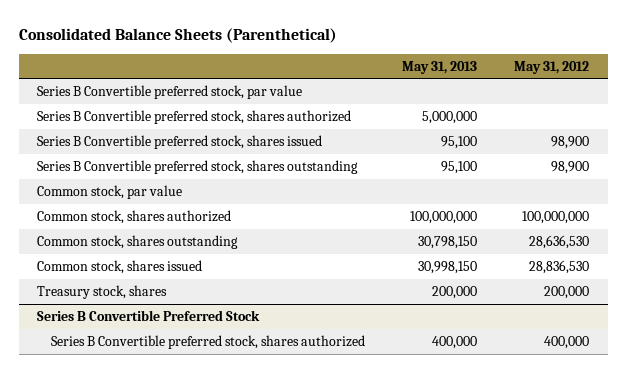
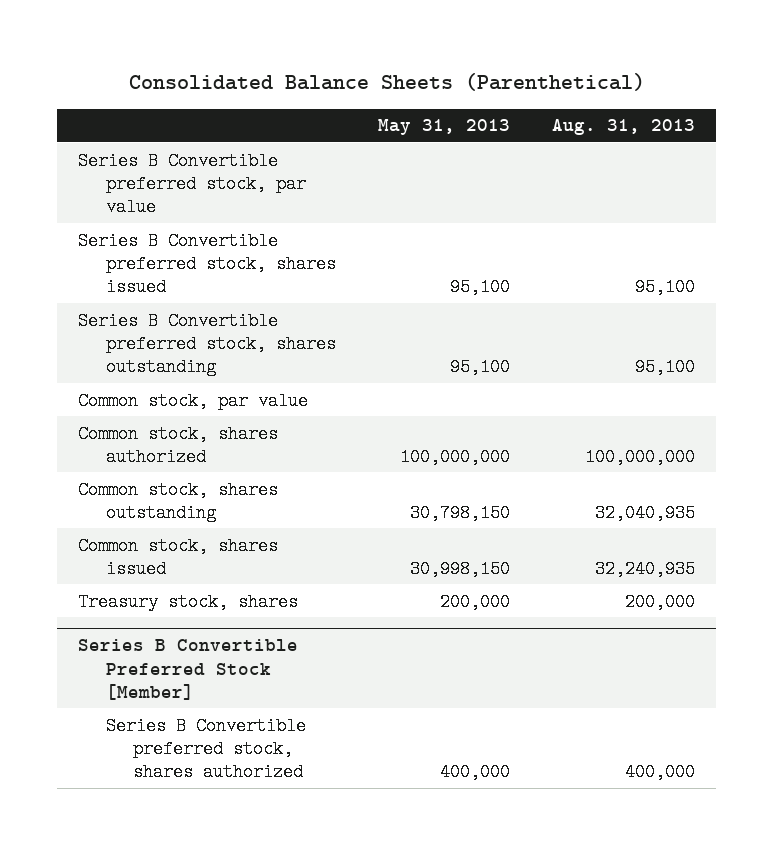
[514,60,590,74] May 31, 2012 -> none
none -> [552,119,696,136] Aug. 31, 2013
[37,109,352,124] Series B Convertible preferred stock, shares authorized -> none
[37,309,261,321] Series B Convertible Preferred Stock -> [78,639,299,700] Series B Convertible Preferred Stock [Member]

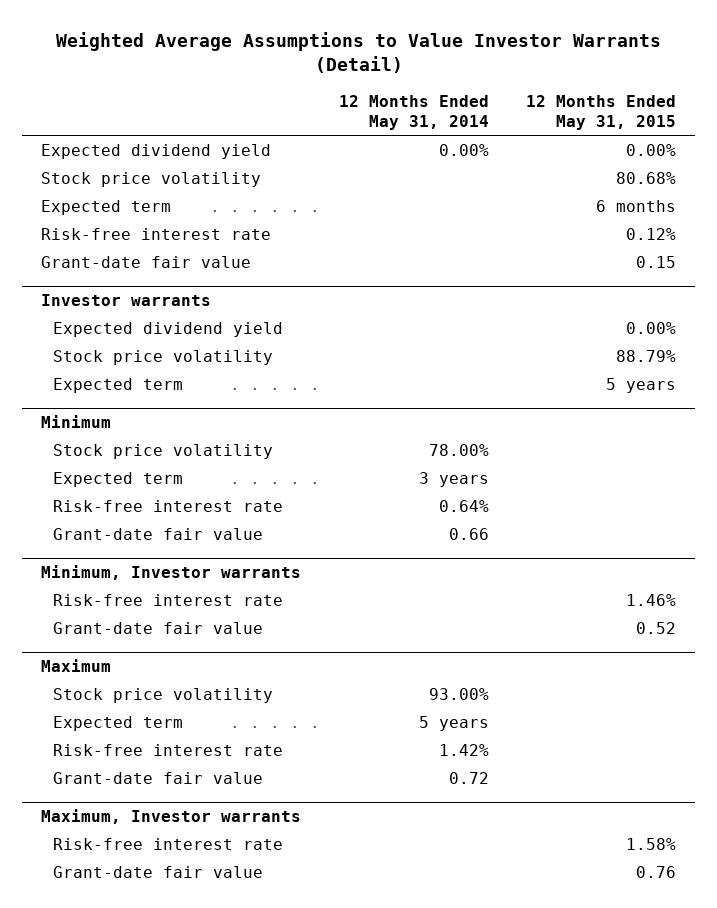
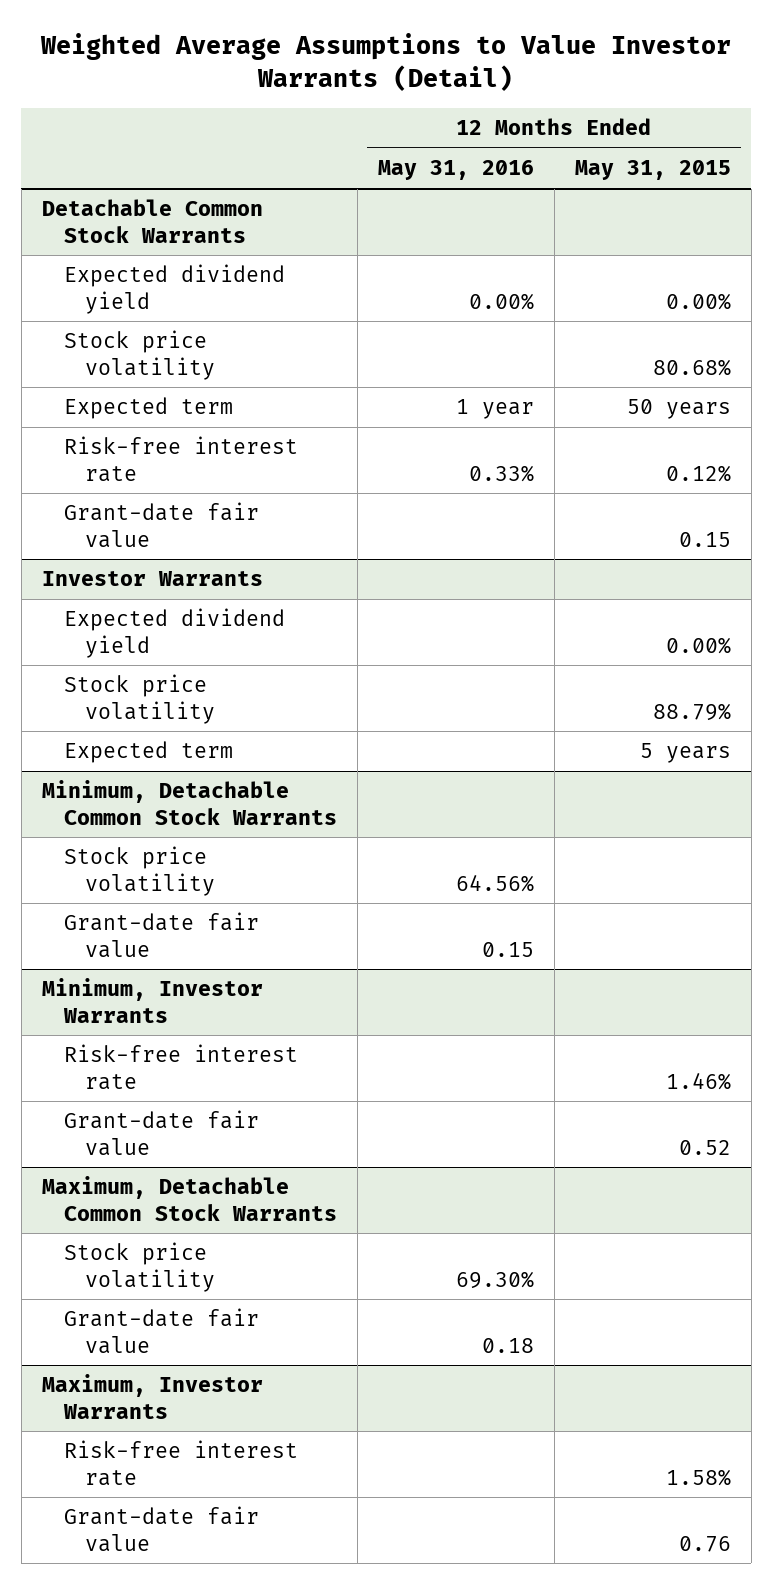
[338,94,489,130] 12 Months Ended May 31, 2014 -> none
none -> [377,160,534,181] May 31, 2016
none -> [41,199,263,243] Detachable Common Stock Warrants
[596,199,677,212] 6 months -> [626,399,731,420] 50 years
[41,293,212,306] Investor warrants -> [41,571,263,587] Investor Warrants
[41,414,112,428] Minimum -> none
none -> [41,780,337,825] Minimum, Detachable Common Stock Warrants
[52,471,183,487] Expected term -> none
[52,499,283,512] Risk-free interest rate -> none
[41,564,302,580] Minimum, Investor warrants -> [41,978,263,1023] Minimum, Investor Warrants
[41,658,112,672] Maximum -> none
none -> [41,1176,337,1221] Maximum, Detachable Common Stock Warrants
[52,715,183,731] Expected term -> none
[52,743,283,756] Risk-free interest rate -> none
[41,808,302,824] Maximum, Investor warrants -> [41,1374,263,1419] Maximum, Investor Warrants

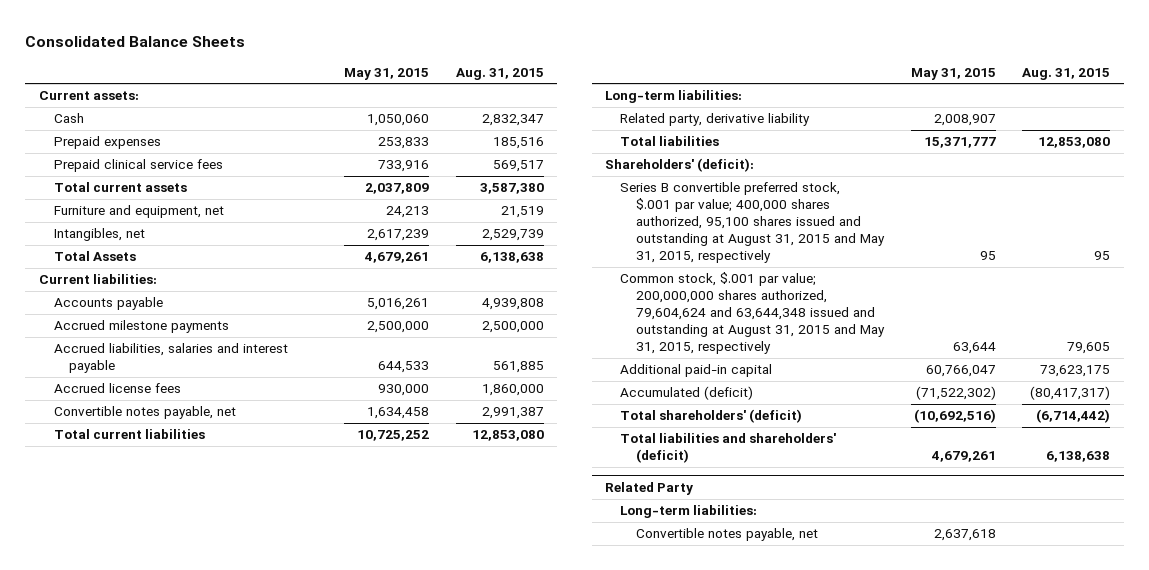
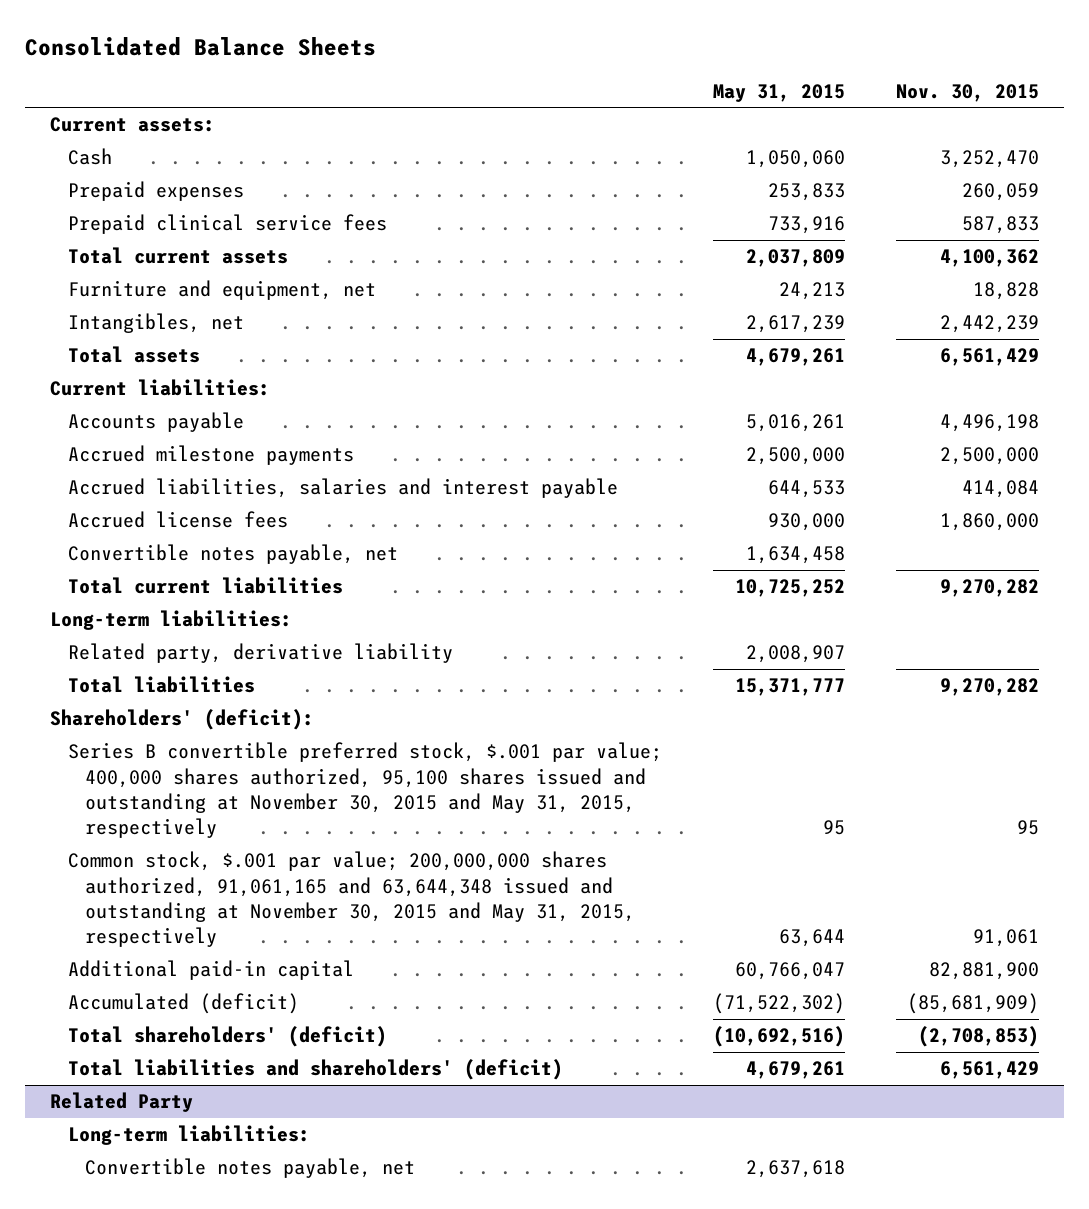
[455,67,544,80] Aug. 31, 2015 -> none
none -> [895,83,1039,102] Nov. 30, 2015
[53,251,136,262] Total Assets -> [67,346,200,364] Total assets
[620,182,885,264] Series B convertible preferred stock, $.001 par value; 400,000 shares authorized, 95,100 shares issued and outstanding at August 31, 2015 and May 31, 2015, respectively -> [67,742,662,839] Series B convertible preferred stock, $.001 par value; 400,000 shares authorized, 95,100 shares issued and outstanding at November 30, 2015 and May 31, 2015, respectively
[620,272,885,355] Common stock, $.001 par value; 200,000,000 shares authorized, 79,604,624 and 63,644,348 issued and outstanding at August 31, 2015 and May 31, 2015, respectively -> [67,851,636,948] Common stock, $.001 par value; 200,000,000 shares authorized, 91,061,165 and 63,644,348 issued and outstanding at November 30, 2015 and May 31, 2015, respectively

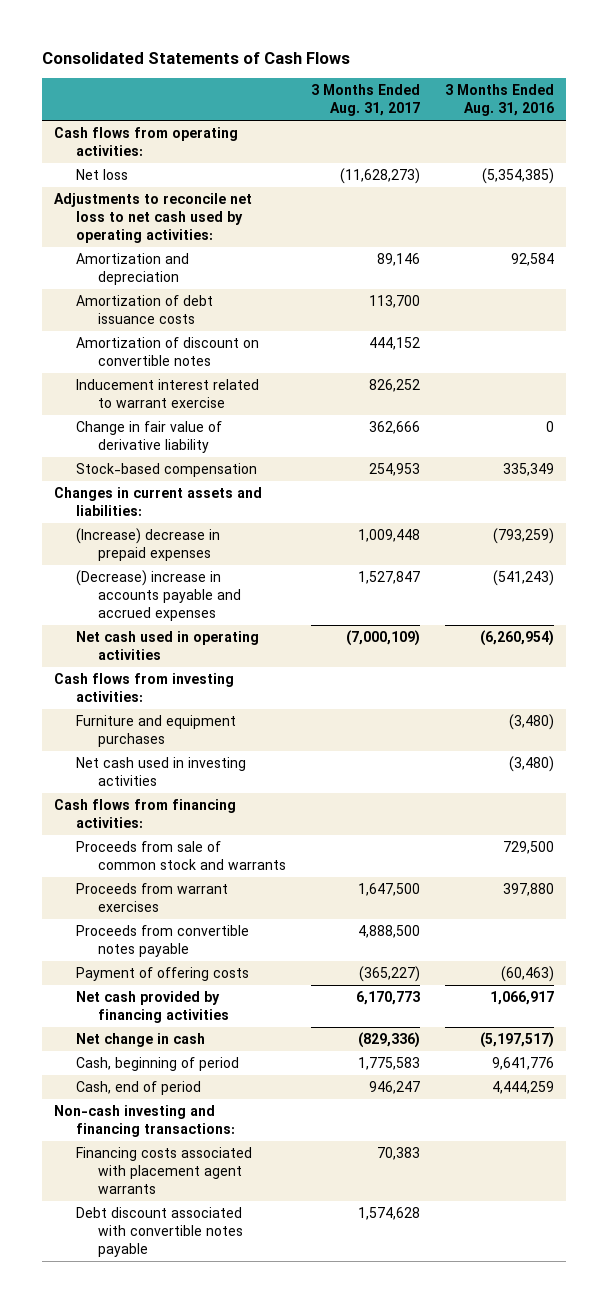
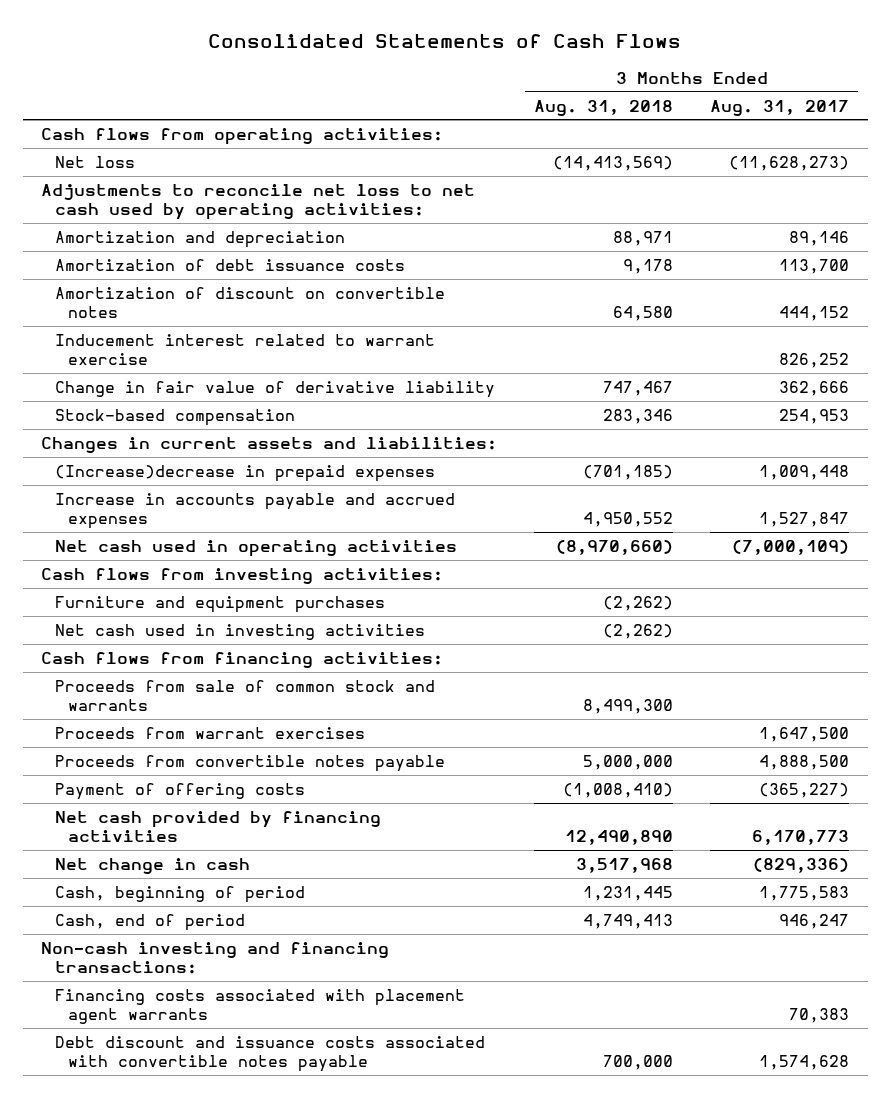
[444,84,554,117] 3 Months Ended Aug. 31, 2016 -> none
none -> [534,99,674,116] Aug. 31, 2018
[76,528,221,561] (Increase) decrease in prepaid expenses -> [54,465,435,483] (Increase)decrease in prepaid expenses
[76,570,242,621] (Decrease) increase in accounts payable and accrued expenses -> [54,493,455,530] Increase in accounts payable and accrued expenses
[76,1207,244,1257] Debt discount associated with convertible notes payable -> [54,1036,485,1073] Debt discount and issuance costs associated with convertible notes payable

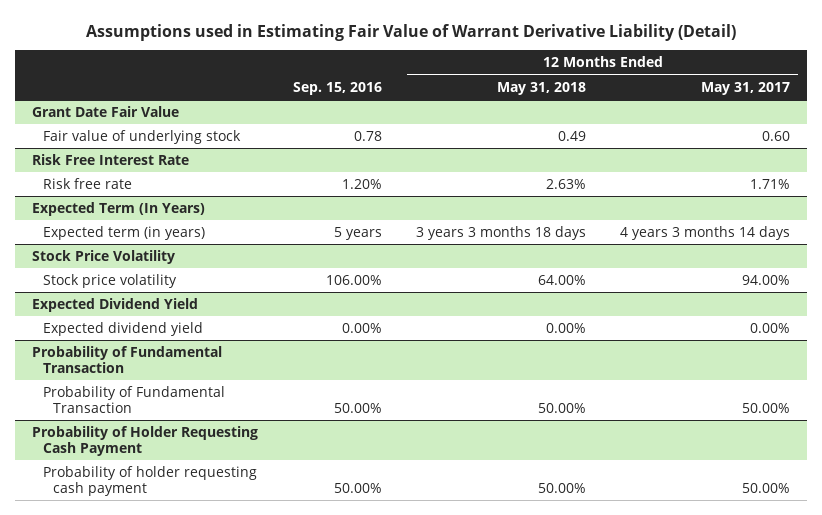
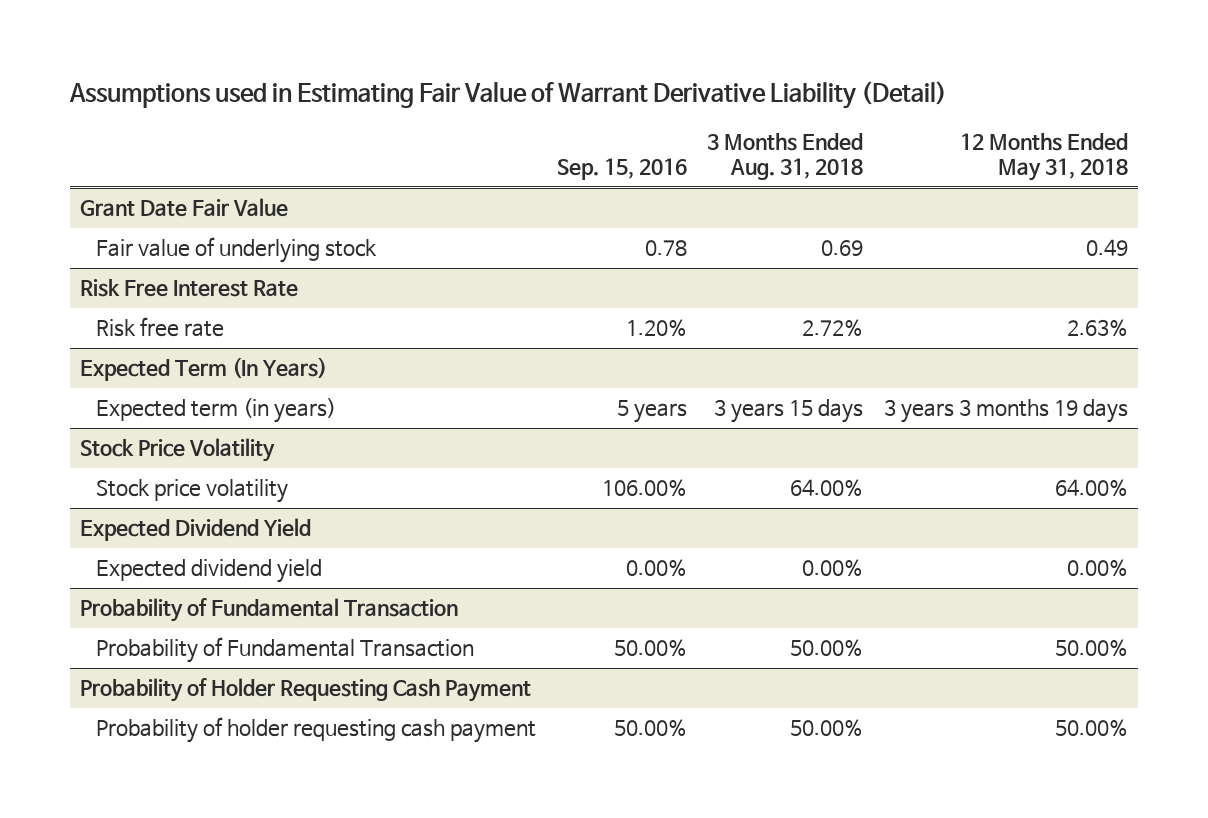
[700,81,790,95] May 31, 2017 -> none
none -> [707,132,864,181] 3 Months Ended Aug. 31, 2018
[415,226,586,241] 3 years 3 months 18 days -> [884,399,1129,424] 3 years 3 months 19 days

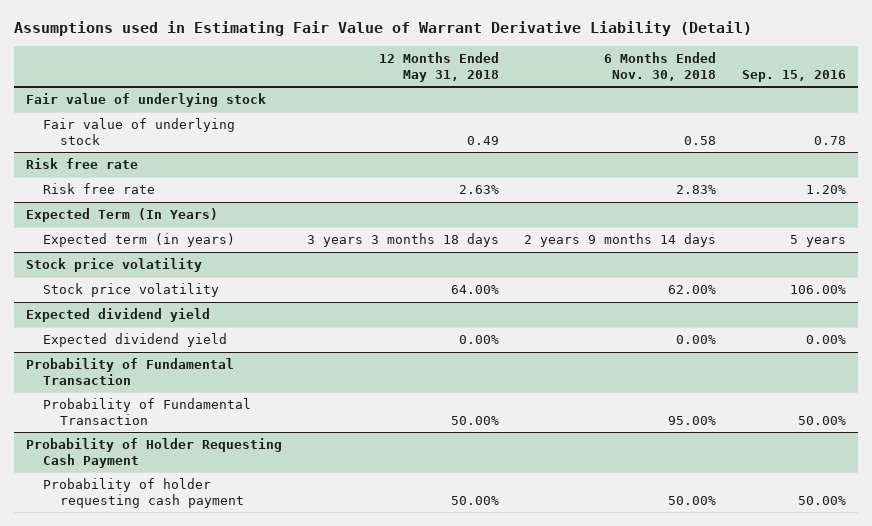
[707,132,864,181] 3 Months Ended Aug. 31, 2018 -> none
none -> [604,51,717,81] 6 Months Ended Nov. 30, 2018
[80,198,289,218] Grant Date Fair Value -> [26,92,267,107] Fair value of underlying stock
[80,279,299,298] Risk Free Interest Rate -> [26,157,139,169] Risk free rate
[884,399,1129,424] 3 years 3 months 19 days -> [307,232,500,247] 3 years 3 months 18 days
[80,438,276,463] Stock Price Volatility -> [26,257,203,272] Stock price volatility
[80,518,312,542] Expected Dividend Yield -> [26,307,211,322] Expected dividend yield

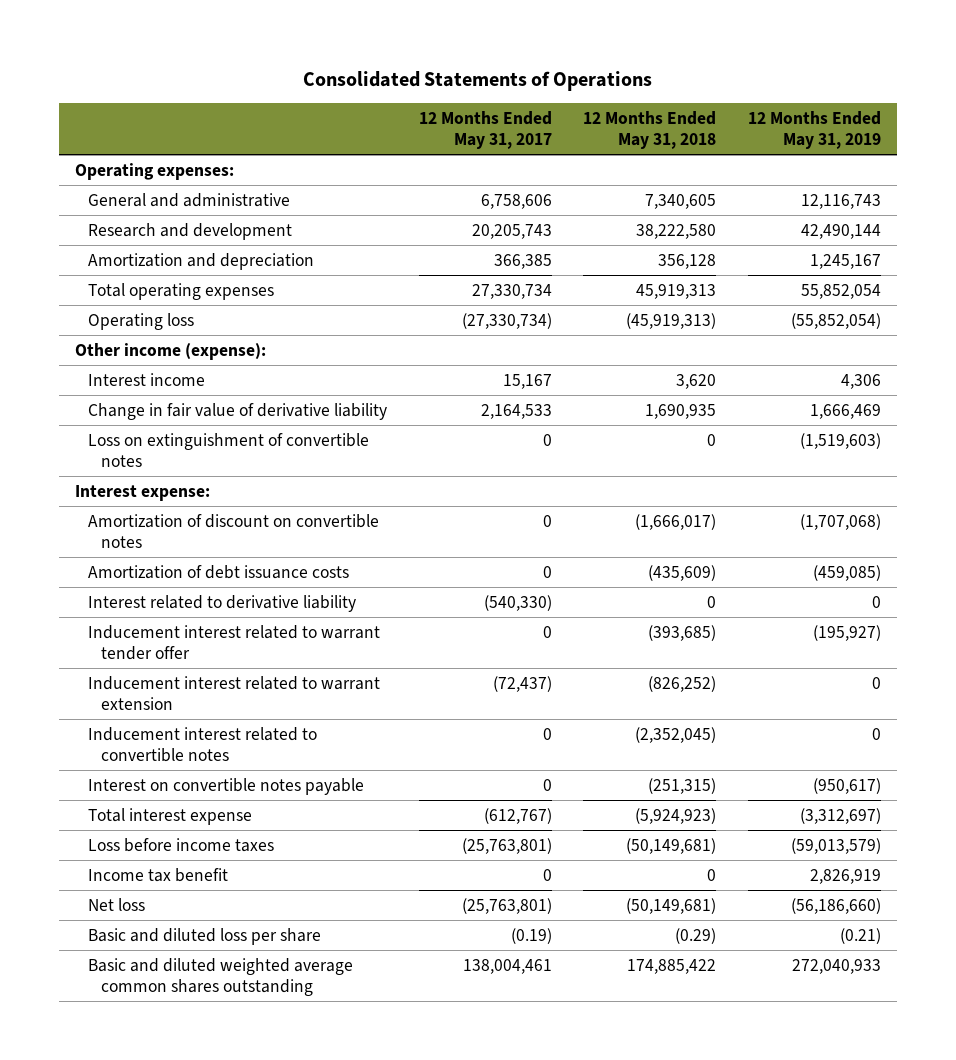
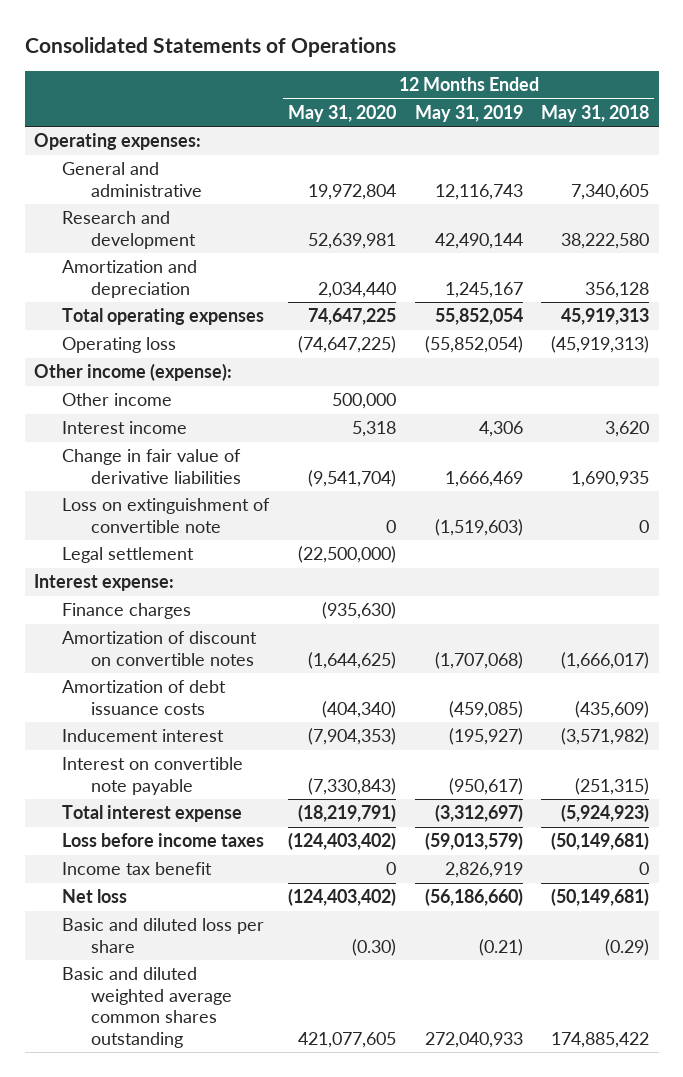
[418,111,552,150] 12 Months Ended May 31, 2017 -> none
none -> [288,104,397,122] May 31, 2020
none -> [62,393,173,407] Other income
[88,402,388,420] Change in fair value of derivative liability -> [62,449,242,484] Change in fair value of derivative liabilities
[88,432,370,467] Loss on extinguishment of convertible notes -> [62,498,271,533] Loss on extinguishment of convertible note
none -> [62,547,195,564] Legal settlement
none -> [62,603,192,620] Finance charges
[88,594,357,612] Interest related to derivative liability -> none
[88,624,381,660] Inducement interest related to warrant tender offer -> none
[88,675,381,710] Inducement interest related to warrant extension -> none
[88,726,318,762] Inducement interest related to convertible notes -> none
none -> [62,729,225,743] Inducement interest
[88,777,365,795] Interest on convertible notes payable -> [62,757,244,795] Interest on convertible note payable

